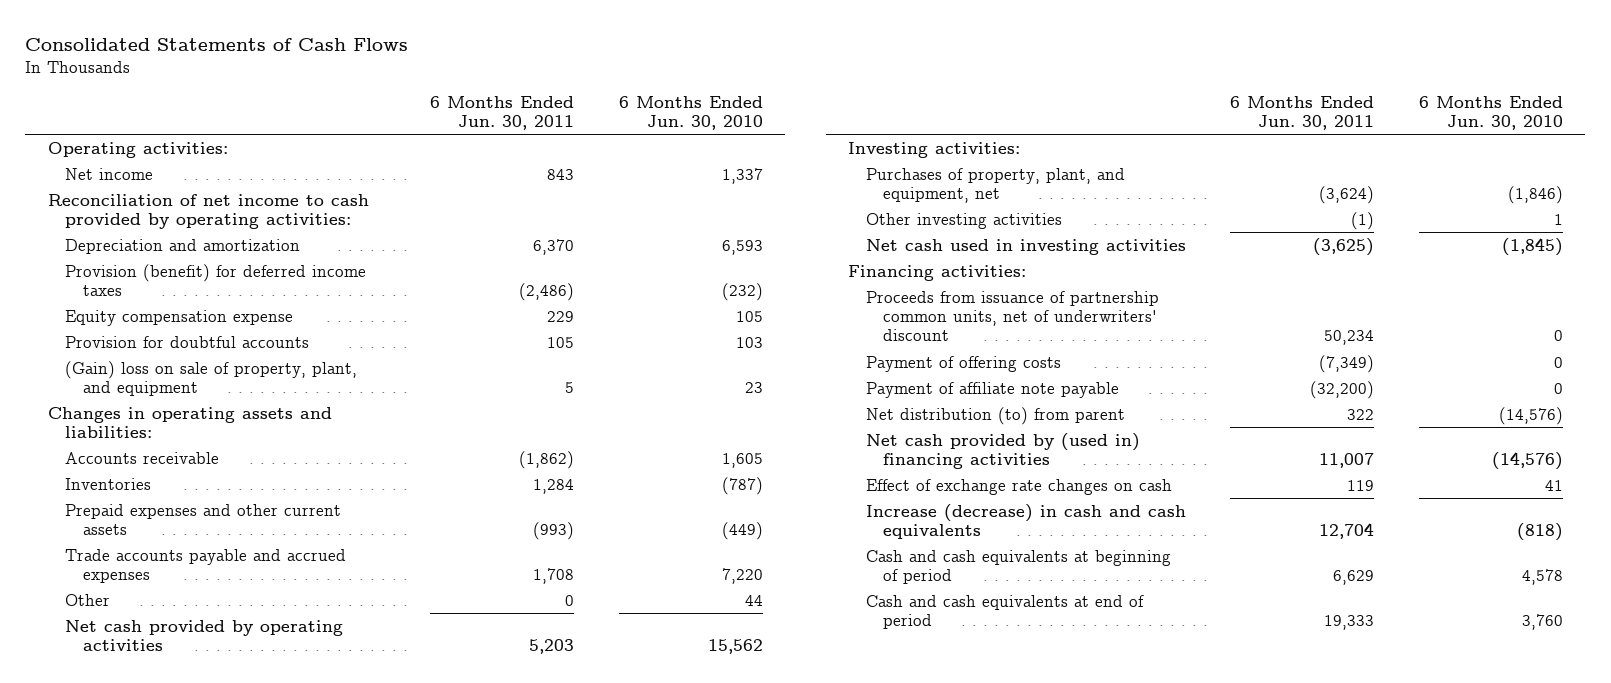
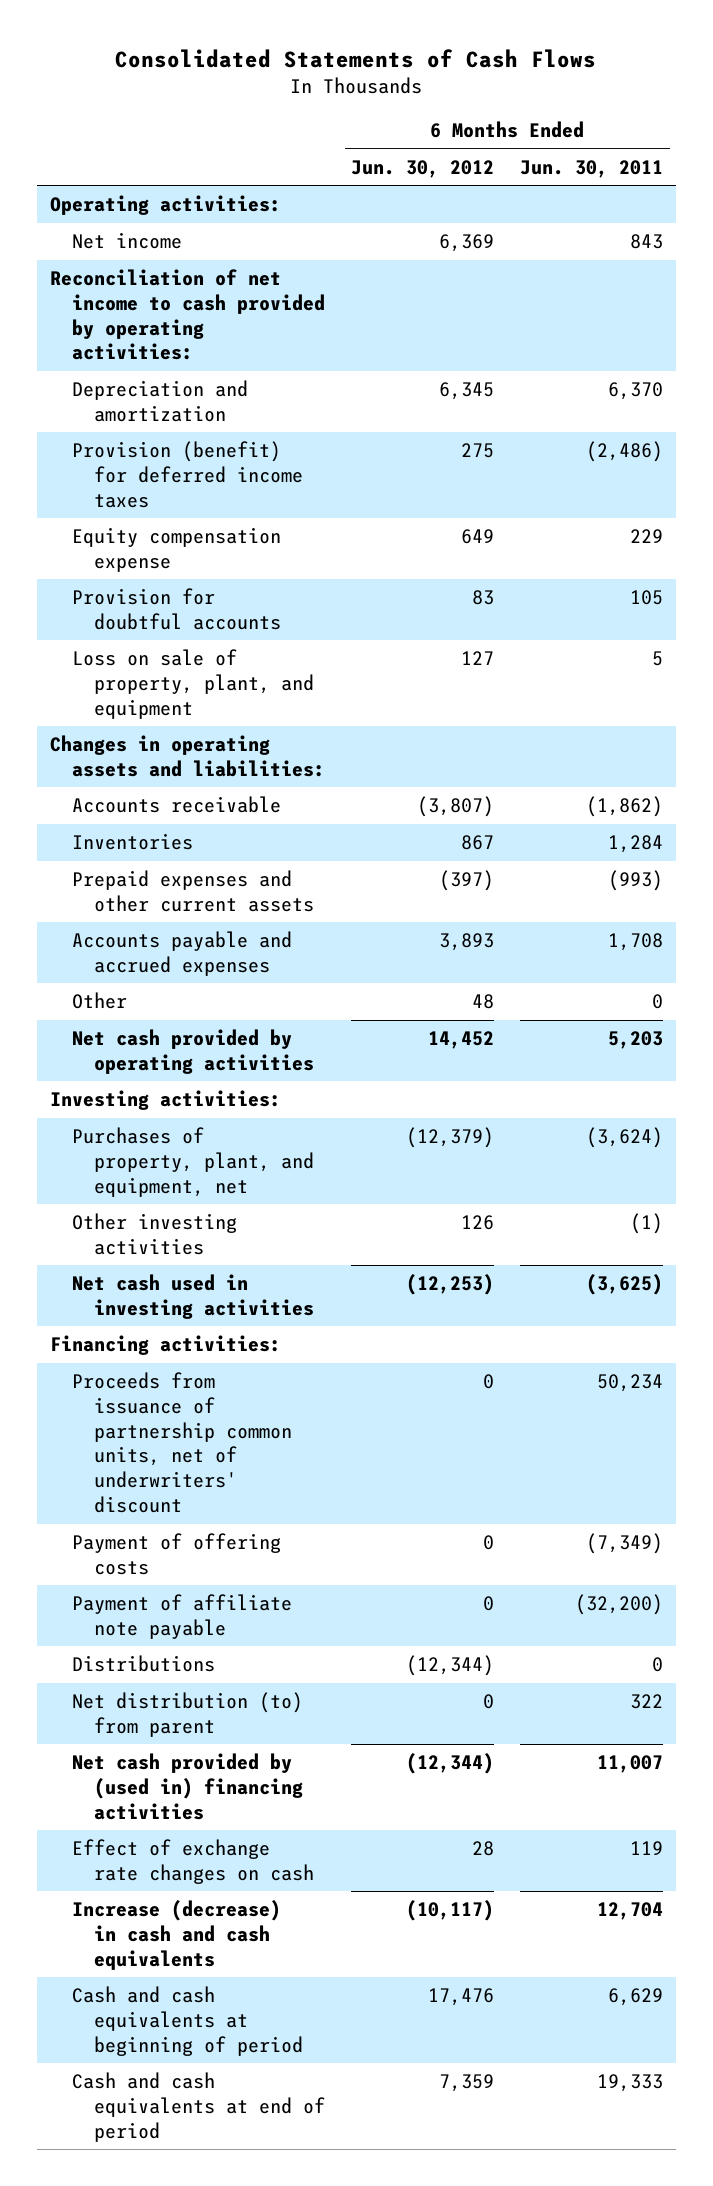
[618,95,763,131] 6 Months Ended Jun. 30, 2010 -> none
none -> [351,159,495,178] Jun. 30, 2012
[65,360,358,396] (Gain) loss on sale of property, plant, and equipment -> [72,649,315,719] Loss on sale of property, plant, and equipment
[65,548,347,583] Trade accounts payable and accrued expenses -> [72,931,293,976] Accounts payable and accrued expenses
none -> [72,1655,216,1673] Distributions

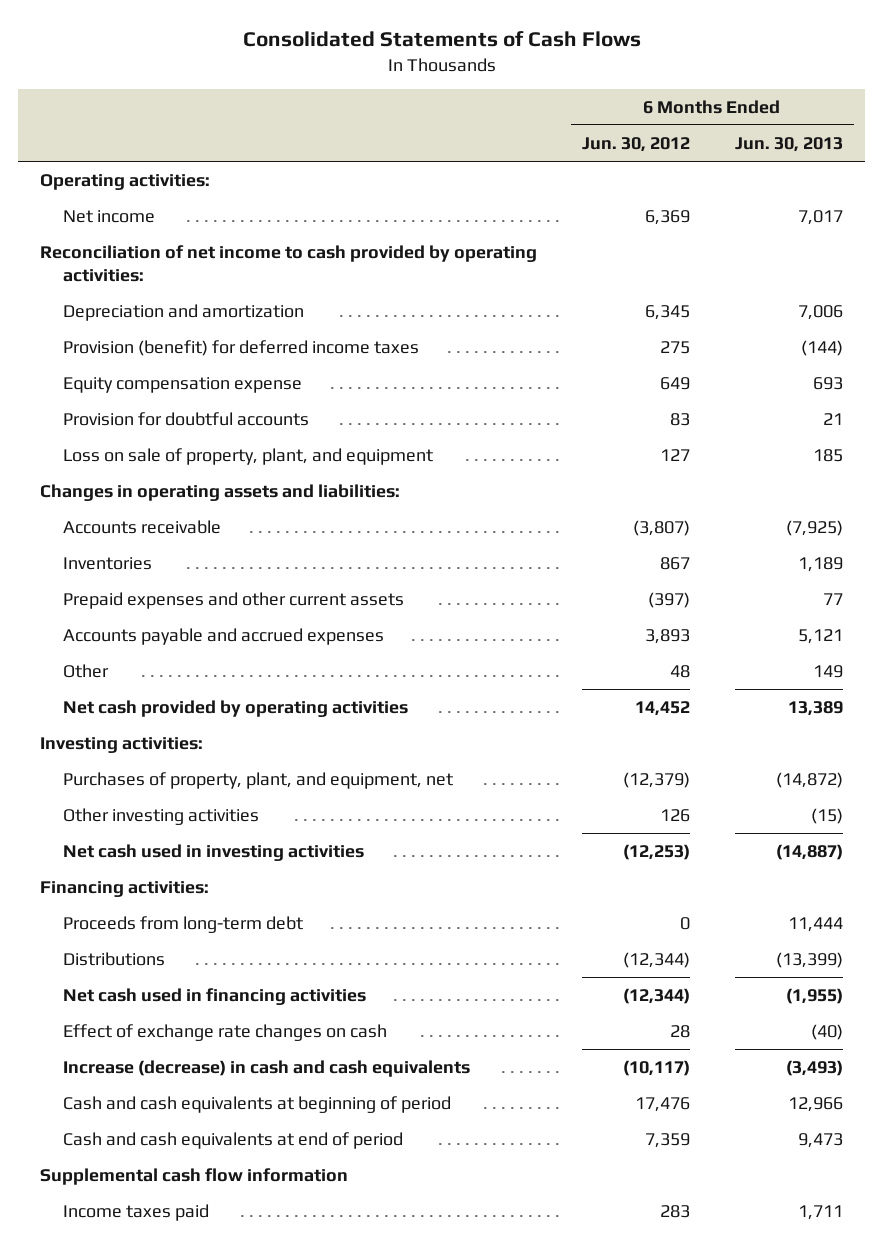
[520,159,664,178] Jun. 30, 2011 -> none
none -> [734,136,843,152] Jun. 30, 2013
[72,1372,293,1513] Proceeds from issuance of partnership common units, net of underwriters' discount -> none
[72,1533,282,1575] Payment of offering costs -> none
[72,1594,293,1639] Payment of affiliate note payable -> none
none -> [62,916,303,934] Proceeds from long-term debt
[72,1692,304,1737] Net distribution (to) from parent -> none
[72,1753,304,1820] Net cash provided by (used in) financing activities -> [62,988,366,1006] Net cash used in financing activities
none -> [40,1168,349,1186] Supplemental cash flow information
none -> [62,1204,209,1222] Income taxes paid

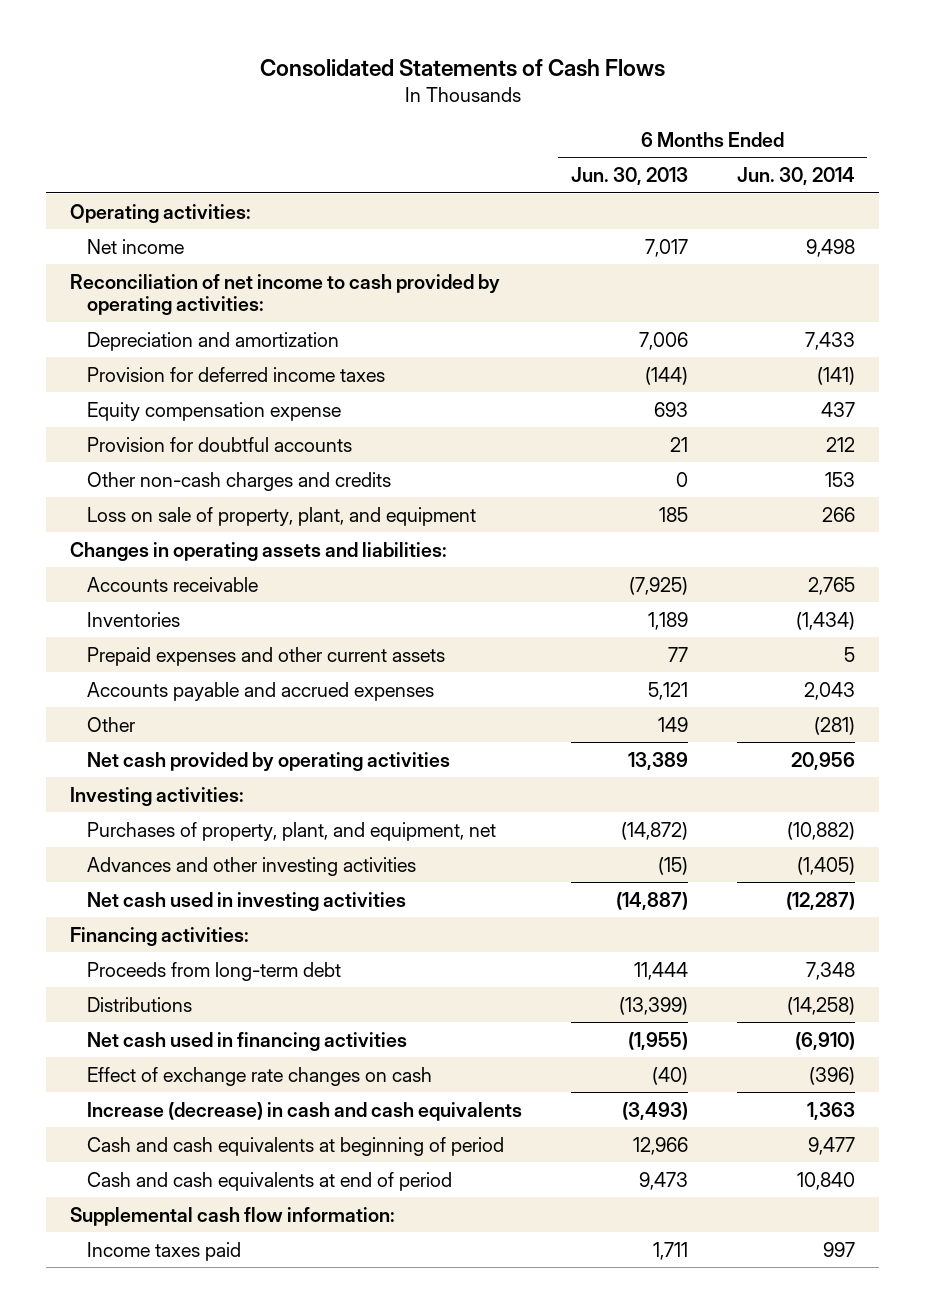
[582,136,691,152] Jun. 30, 2012 -> none
none -> [736,166,855,185] Jun. 30, 2014
[62,340,419,357] Provision (benefit) for deferred income taxes -> [86,366,385,382] Provision for deferred income taxes
none -> [86,471,391,491] Other non-cash charges and credits
[62,808,259,826] Other investing activities -> [86,856,416,876] Advances and other investing activities
[40,1168,349,1186] Supplemental cash flow information -> [70,1206,396,1226] Supplemental cash flow information:

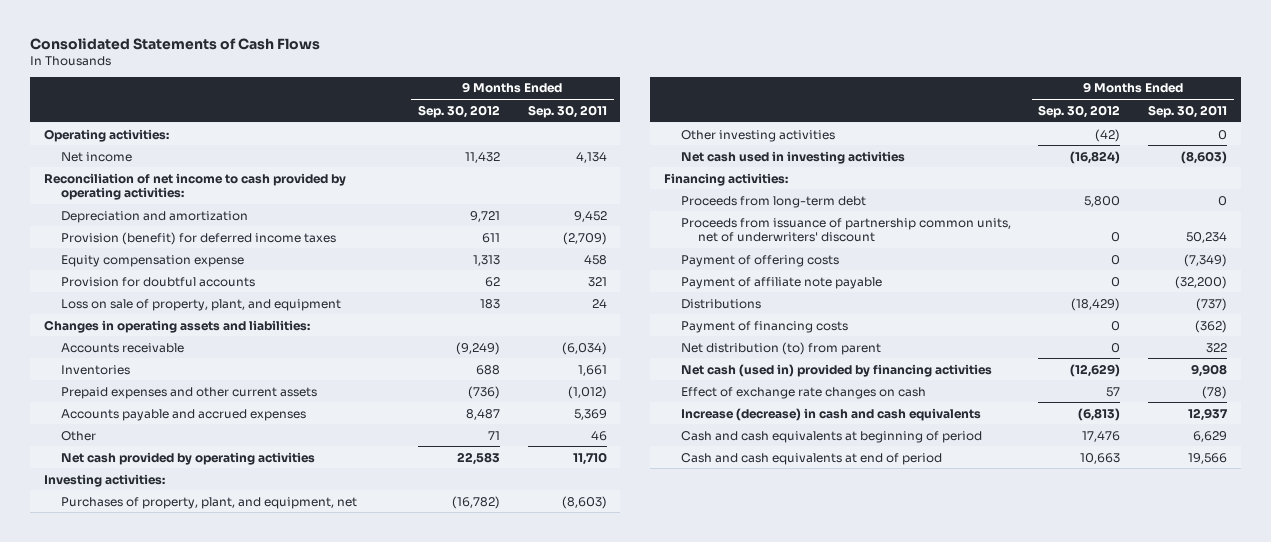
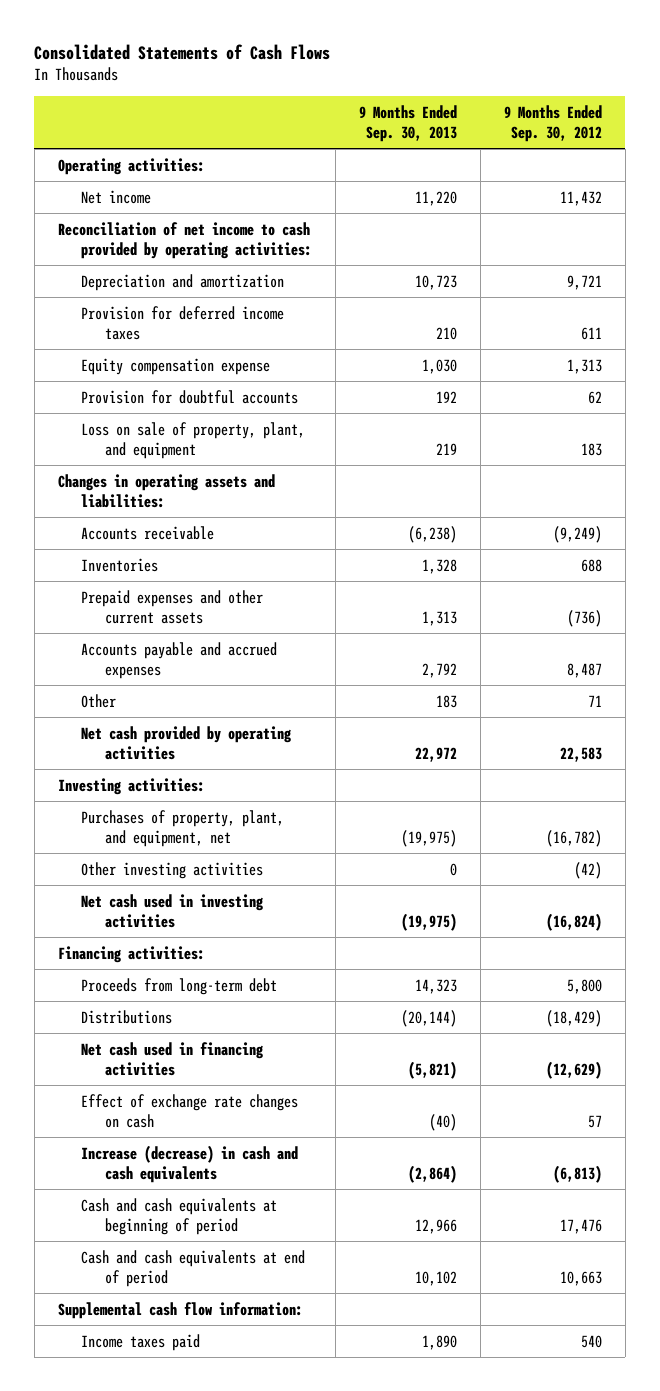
[527,104,607,118] Sep. 30, 2011 -> none
none -> [359,104,458,142] 9 Months Ended Sep. 30, 2013
[60,231,336,245] Provision (benefit) for deferred income taxes -> [81,305,285,340] Provision for deferred income taxes
[680,217,1011,243] Proceeds from issuance of partnership common units, net of underwriters' discount -> none
[680,254,839,267] Payment of offering costs -> none
[680,276,882,289] Payment of affiliate note payable -> none
[680,320,848,333] Payment of financing costs -> none
[680,341,881,355] Net distribution (to) from parent -> none
[680,363,992,377] Net cash (used in) provided by financing activities -> [81,1041,265,1076] Net cash used in financing activities
none -> [57,1301,303,1319] Supplemental cash flow information:
none -> [81,1333,201,1351] Income taxes paid

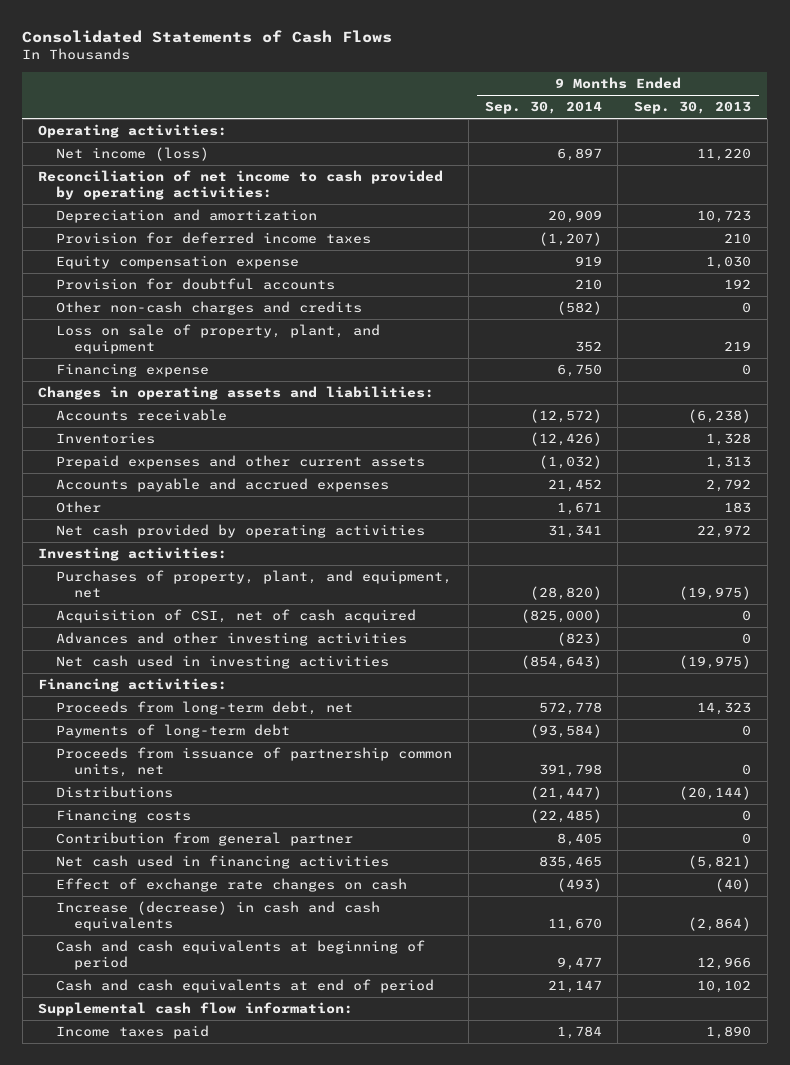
[503,104,602,142] 9 Months Ended Sep. 30, 2012 -> none
none -> [484,101,602,115] Sep. 30, 2014
[81,189,152,204] Net income -> [56,147,210,162] Net income (loss)
none -> [56,301,363,316] Other non-cash charges and credits
none -> [56,363,210,378] Financing expense
none -> [56,609,417,624] Acquisition of CSI, net of cash acquired
[81,861,264,879] Other investing activities -> [56,632,408,647] Advances and other investing activities
[81,977,278,995] Proceeds from long-term debt -> [56,701,354,716] Proceeds from long-term debt, net
none -> [56,724,291,739] Payments of long-term debt
none -> [56,747,453,778] Proceeds from issuance of partnership common units, net
none -> [56,809,192,824] Financing costs
none -> [56,832,354,847] Contribution from general partner

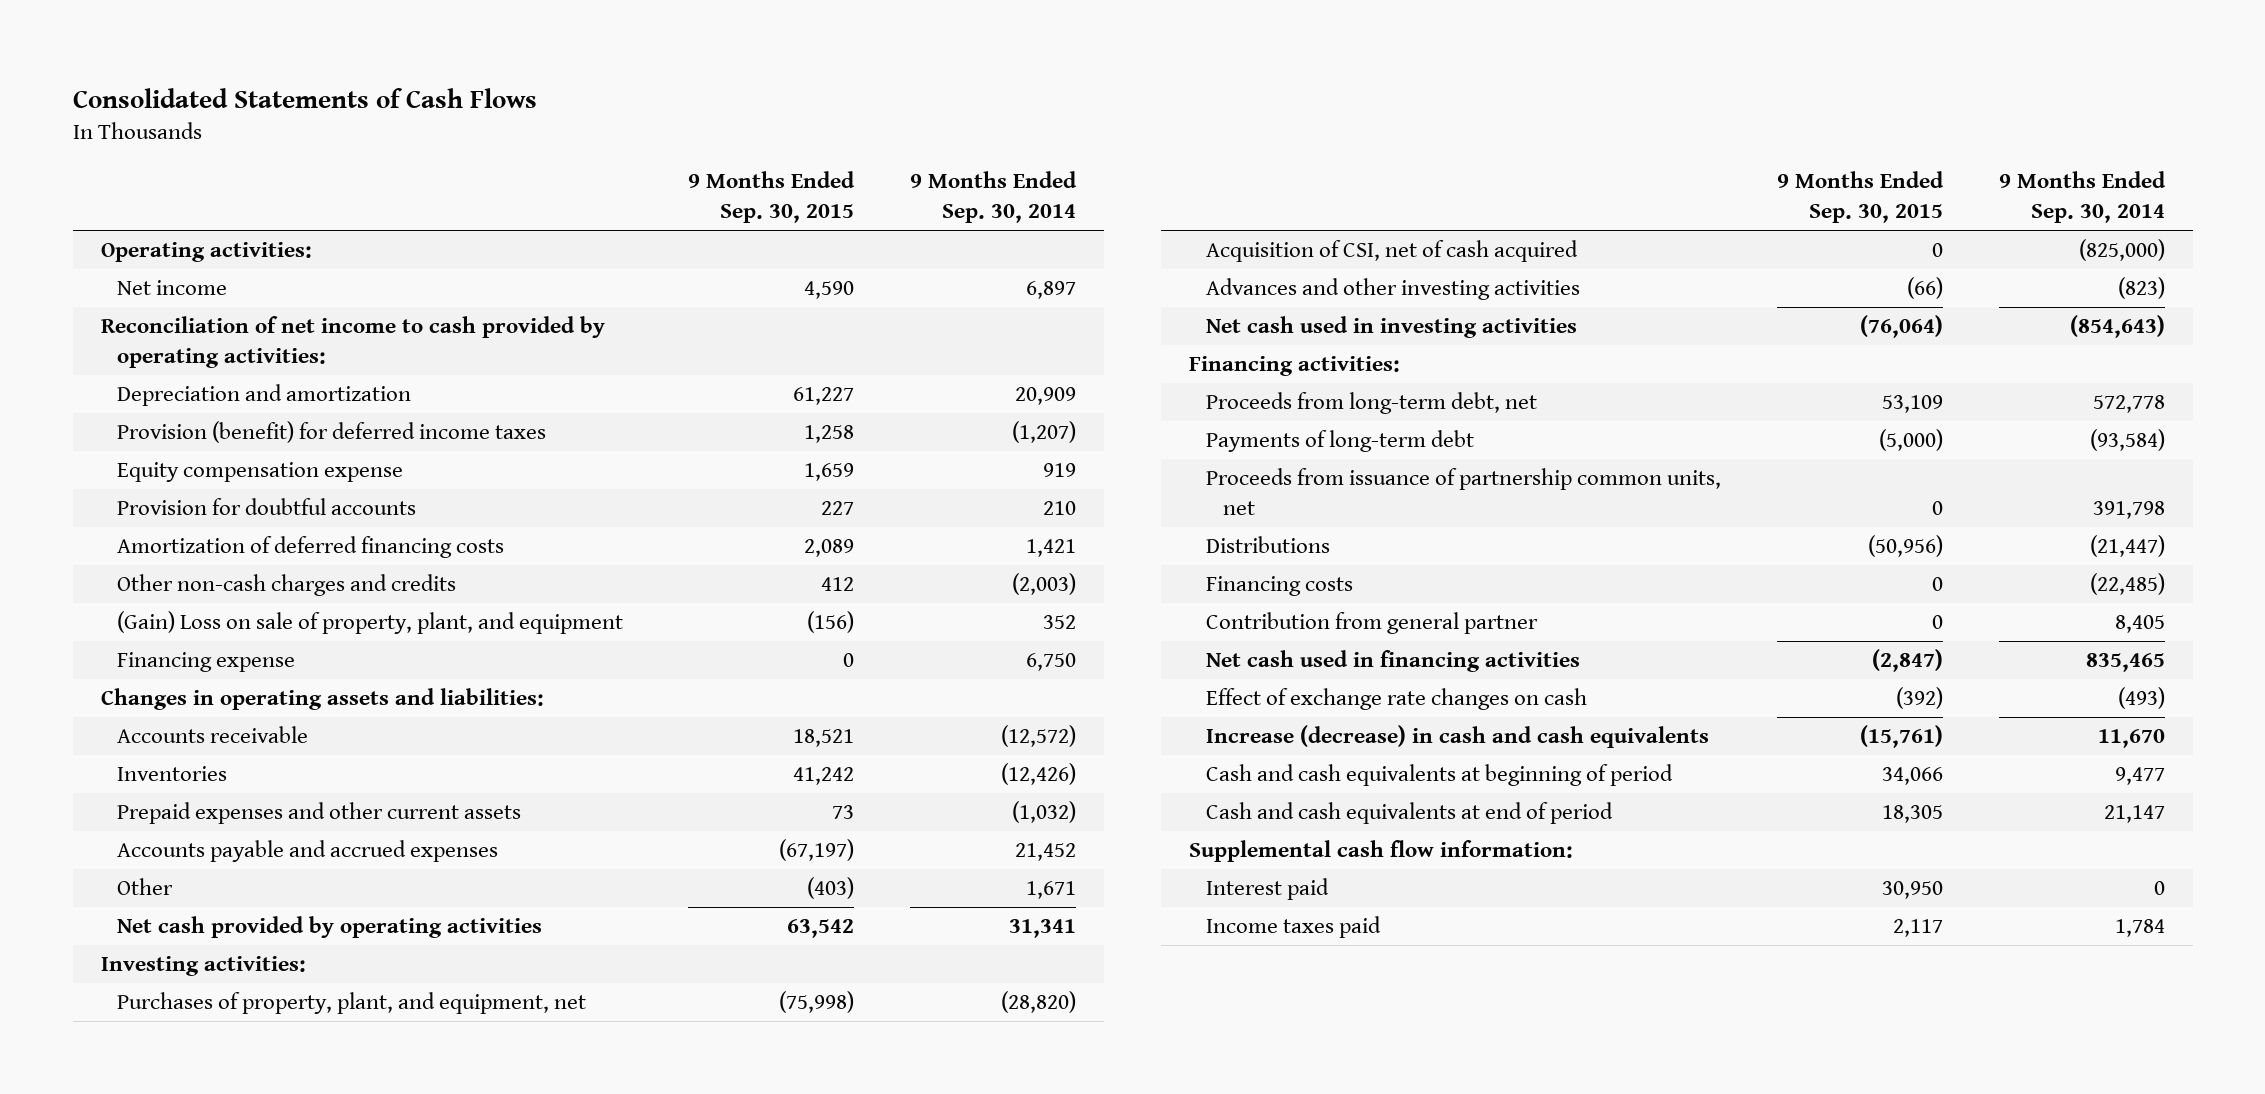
[634,101,752,115] Sep. 30, 2013 -> none
none -> [688,171,856,223] 9 Months Ended Sep. 30, 2015
[56,147,210,162] Net income (loss) -> [117,280,228,296] Net income
[56,232,372,245] Provision for deferred income taxes -> [117,421,547,444] Provision (benefit) for deferred income taxes
none -> [117,536,505,559] Amortization of deferred financing costs
[556,301,602,316] (582) -> [1012,573,1077,596] (2,003)
[56,324,381,355] Loss on sale of property, plant, and equipment -> [117,611,624,635] (Gain) Loss on sale of property, plant, and equipment
none -> [1206,878,1330,901] Interest paid

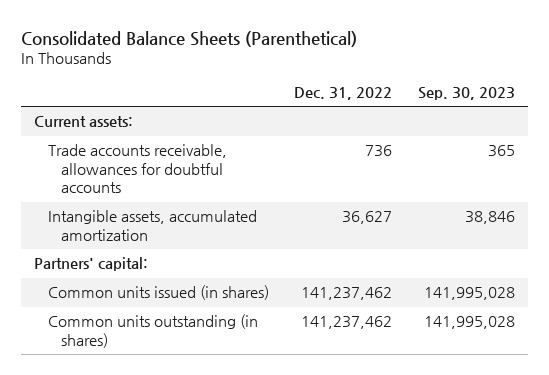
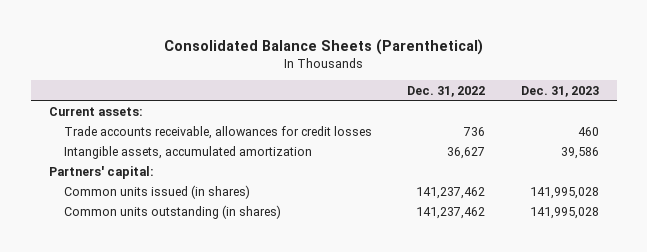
[417,86,515,100] Sep. 30, 2023 -> none
none -> [520,85,599,97] Dec. 31, 2023
[47,144,227,194] Trade accounts receivable, allowances for doubtful accounts -> [63,125,372,139] Trade accounts receivable, allowances for credit losses

